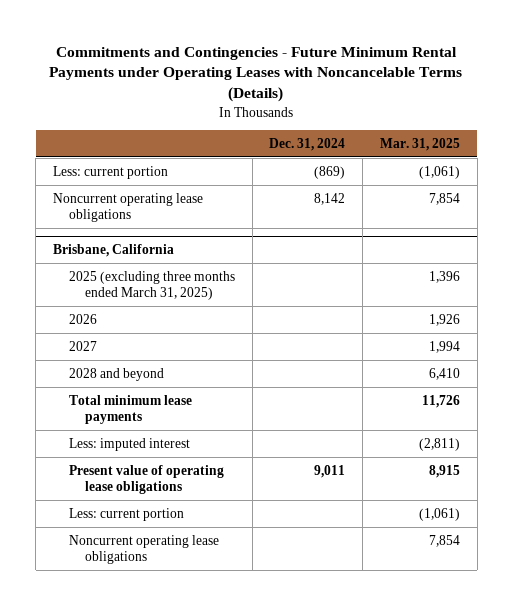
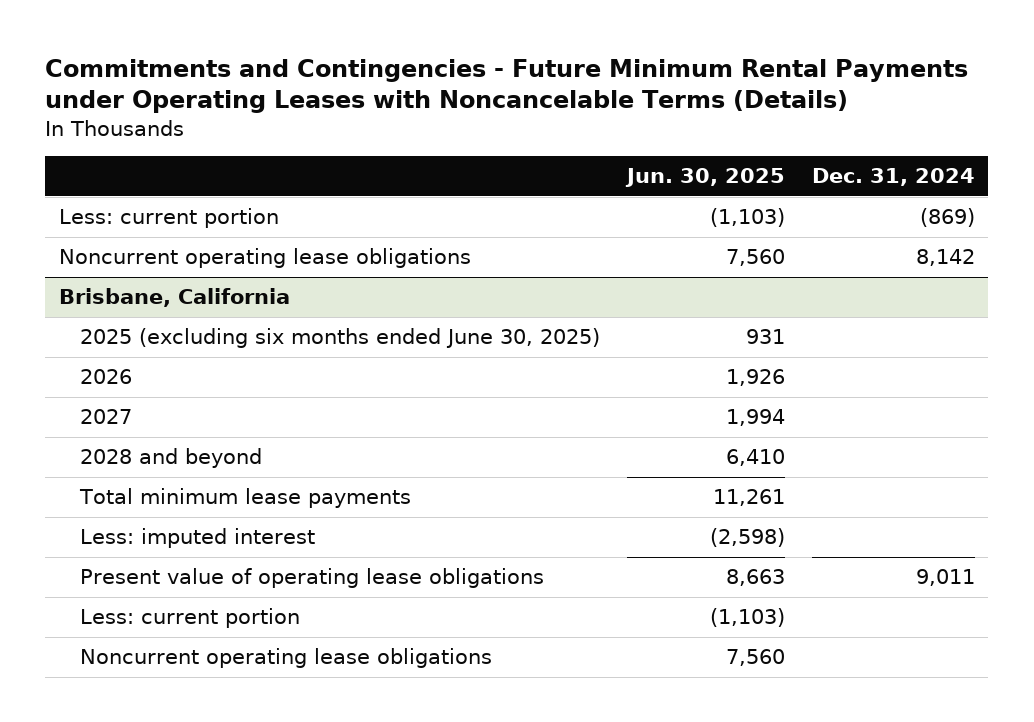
[379,137,460,151] Mar. 31, 2025 -> none
none -> [625,168,786,188] Jun. 30, 2025
[68,270,235,301] 2025 (excluding three months ended March 31, 2025) -> [80,328,601,349] 2025 (excluding six months ended June 30, 2025)

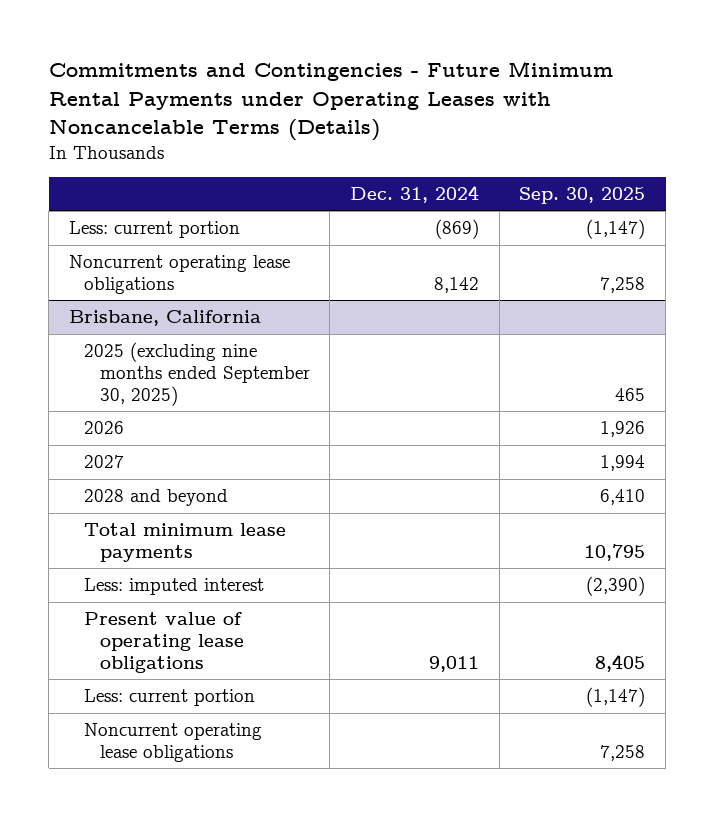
[625,168,786,188] Jun. 30, 2025 -> none
none -> [519,186,646,204] Sep. 30, 2025
[80,328,601,349] 2025 (excluding six months ended June 30, 2025) -> [84,342,310,406] 2025 (excluding nine months ended September 30, 2025)

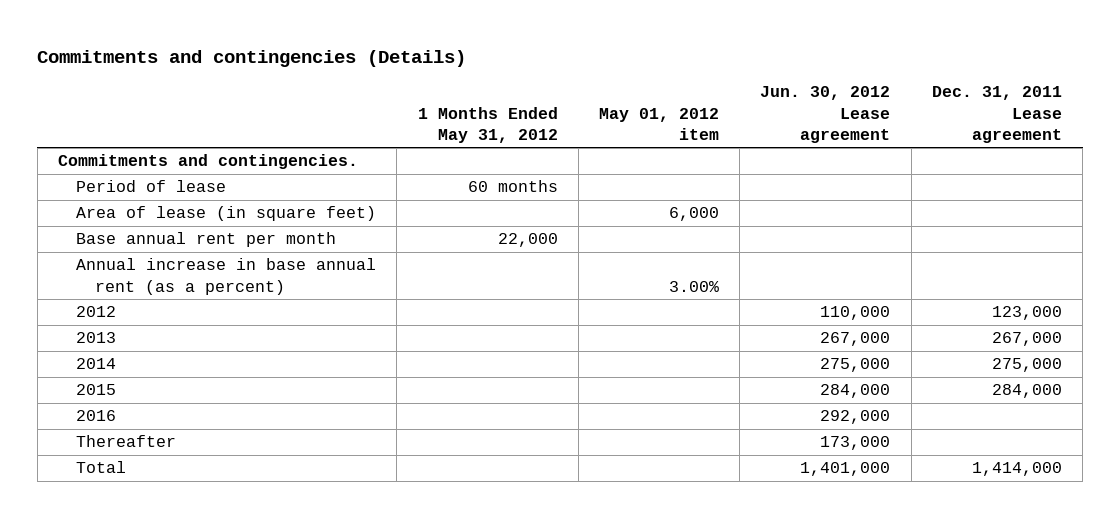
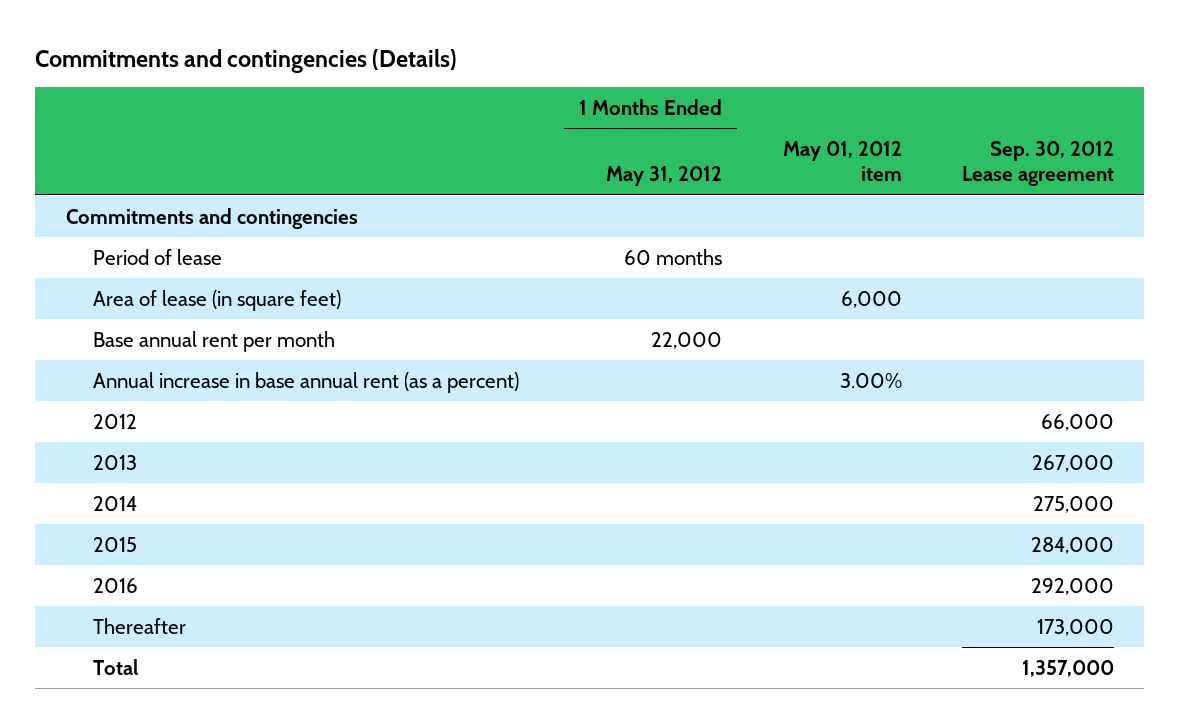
[760,86,891,143] Jun. 30, 2012 Lease agreement -> none
[931,86,1062,143] Dec. 31, 2011 Lease agreement -> none
none -> [962,141,1115,187] Sep. 30, 2012 Lease agreement
[57,154,358,170] Commitments and contingencies. -> [65,207,358,229] Commitments and contingencies

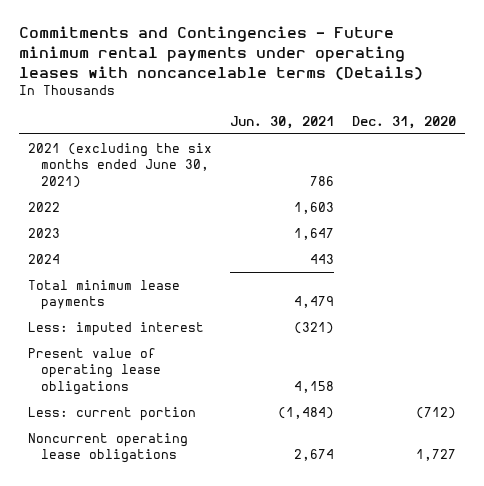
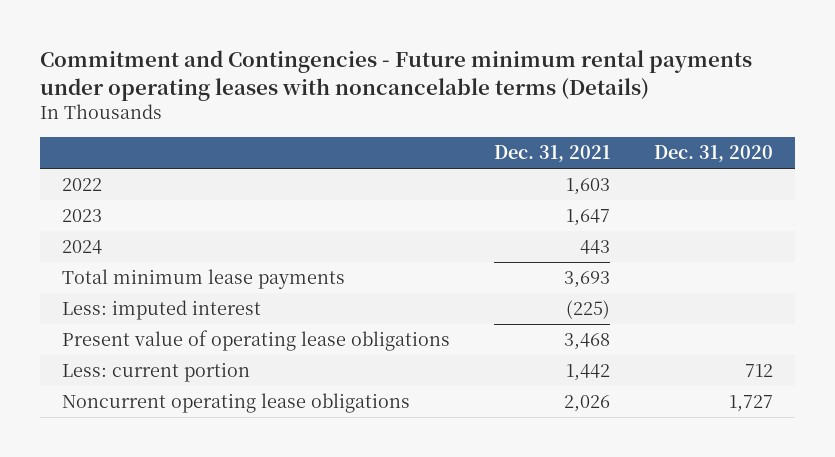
[18,26,423,80] Commitments and Contingencies - Future minimum rental payments under operating leases with noncancelable terms (Details) -> [39,50,752,102] Commitment and Contingencies - Future minimum rental payments under operating leases with noncancelable terms (Details)
[230,115,335,129] Jun. 30, 2021 -> none
none -> [494,145,611,163] Dec. 31, 2021
[27,142,212,188] 2021 (excluding the six months ended June 30, 2021) -> none
[416,406,457,419] (712) -> [745,363,774,377] 712

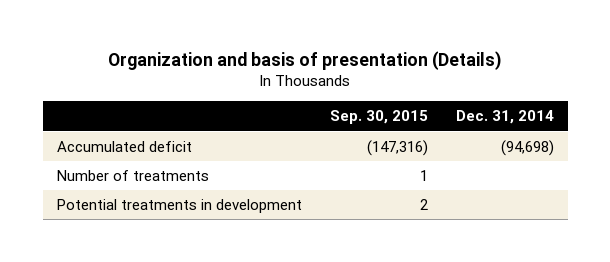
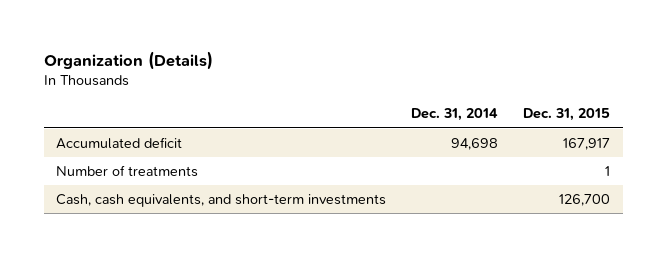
[108,50,503,70] Organization and basis of presentation (Details) -> [43,50,213,70] Organization (Details)
[329,110,428,125] Sep. 30, 2015 -> none
none -> [523,108,611,122] Dec. 31, 2015
[500,139,554,156] (94,698) -> [451,137,499,150] 94,698
[56,198,302,213] Potential treatments in development -> none
none -> [56,193,387,207] Cash, cash equivalents, and short-term investments

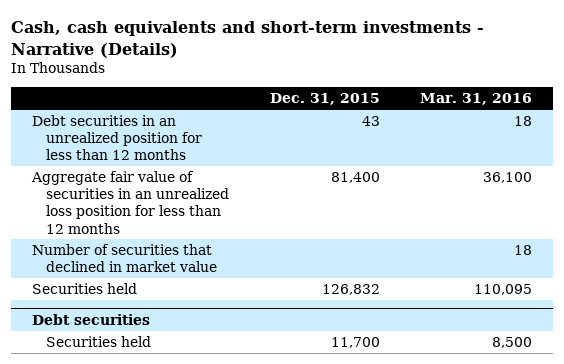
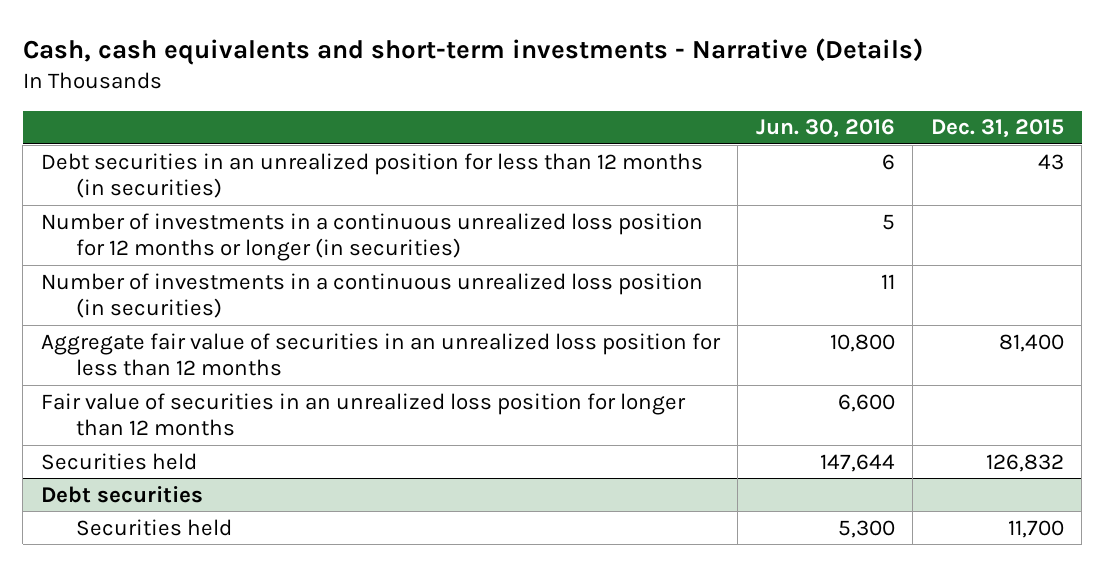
[420,93,533,106] Mar. 31, 2016 -> none
none -> [755,119,895,139] Jun. 30, 2016
[31,115,202,161] Debt securities in an unrealized position for less than 12 months -> [40,152,703,199] Debt securities in an unrealized position for less than 12 months (in securities)
none -> [40,212,703,262] Number of investments in a continuous unrealized loss position for 12 months or longer (in securities)
none -> [40,272,703,319] Number of investments in a continuous unrealized loss position (in securities)
[31,244,217,273] Number of securities that declined in market value -> none
none -> [40,392,686,437] Fair value of securities in an unrealized loss position for longer than 12 months

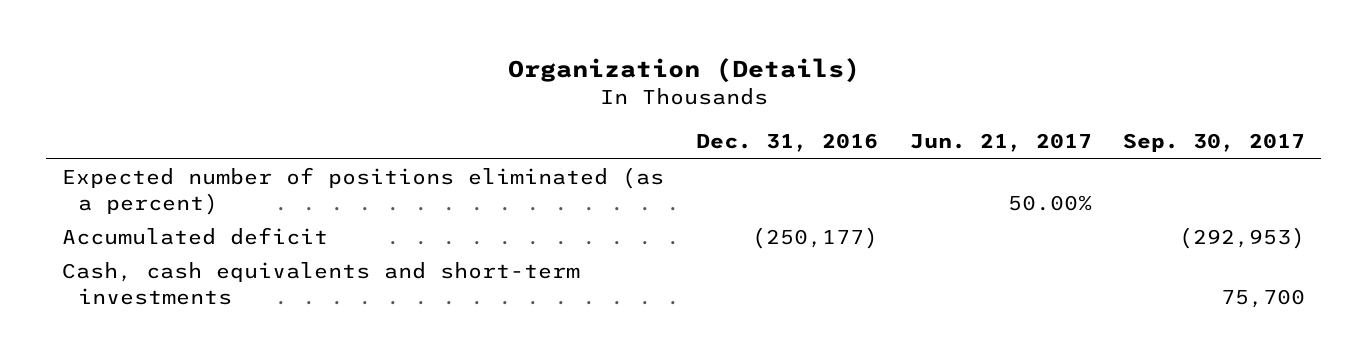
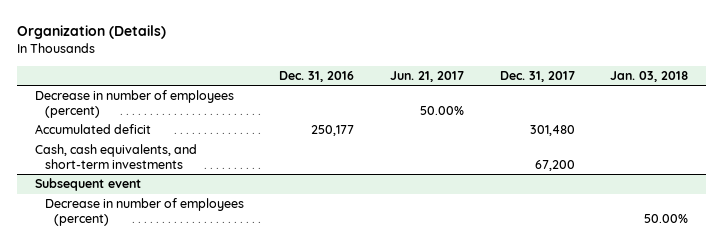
[1123,133,1306,153] Sep. 30, 2017 -> none
none -> [499,70,575,82] Dec. 31, 2017
none -> [610,70,689,82] Jan. 03, 2018
[62,167,665,215] Expected number of positions eliminated (as a percent) -> [35,90,235,118] Decrease in number of employees (percent)
[752,227,879,250] (250,177) -> [311,125,355,137] 250,177
[62,262,581,305] Cash, cash equivalents and short-term investments -> [35,144,198,169] Cash, cash equivalents, and short-term investments
none -> [35,178,142,192] Subsequent event
none -> [44,198,244,226] Decrease in number of employees (percent)

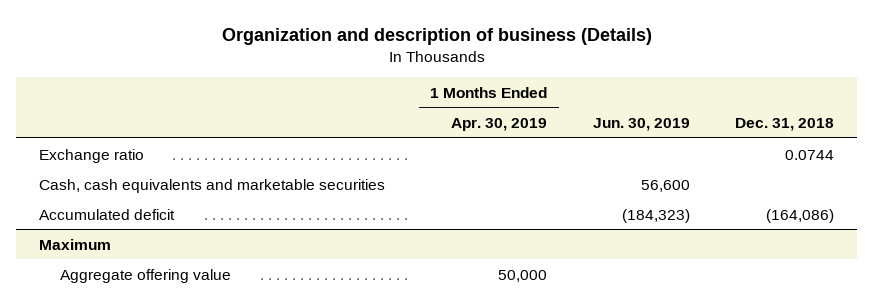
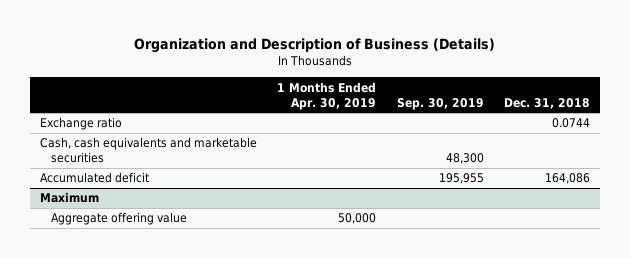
[221,27,652,45] Organization and description of business (Details) -> [133,37,495,53] Organization and Description of Business (Details)
[592,118,690,132] Jun. 30, 2019 -> none
none -> [396,97,484,110] Sep. 30, 2019
[766,208,835,223] (164,086) -> [545,173,591,185] 164,086

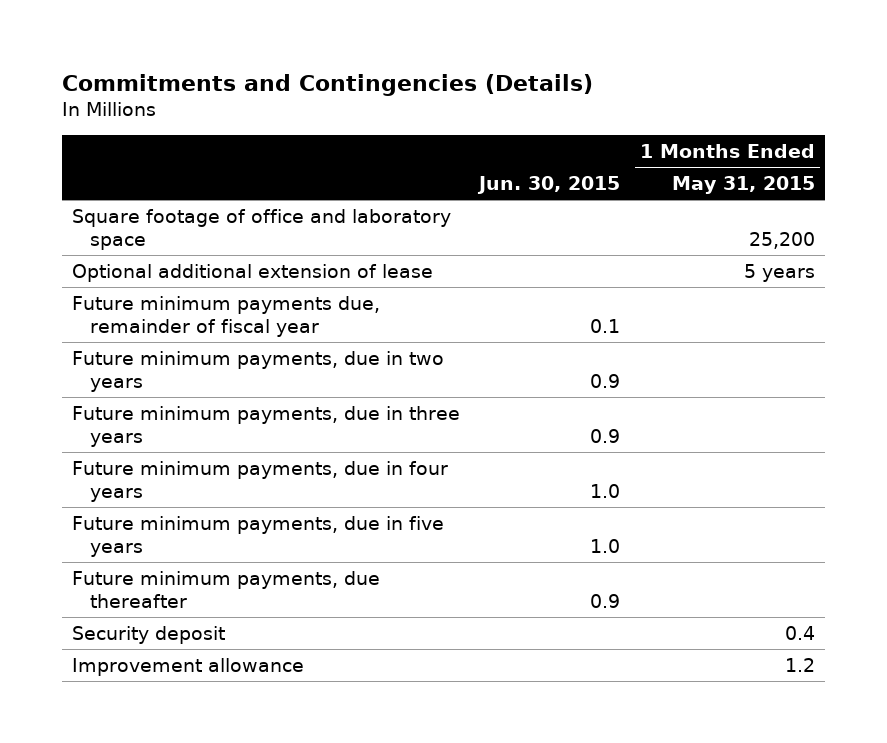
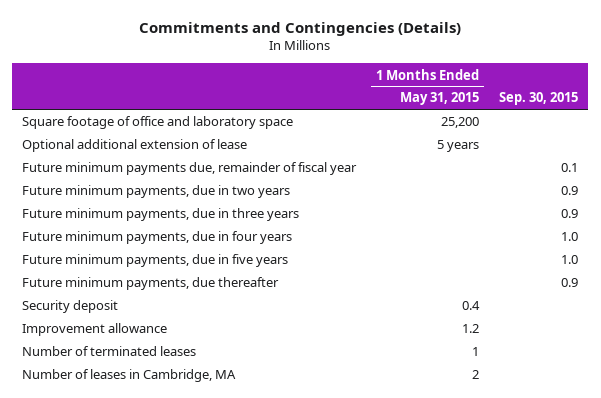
[477,176,621,195] Jun. 30, 2015 -> none
none -> [499,92,579,106] Sep. 30, 2015
none -> [22,346,197,357] Number of terminated leases
none -> [22,369,237,383] Number of leases in Cambridge, MA

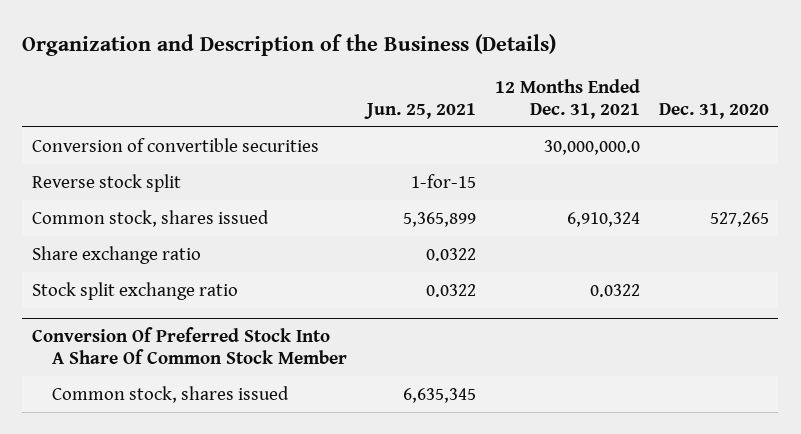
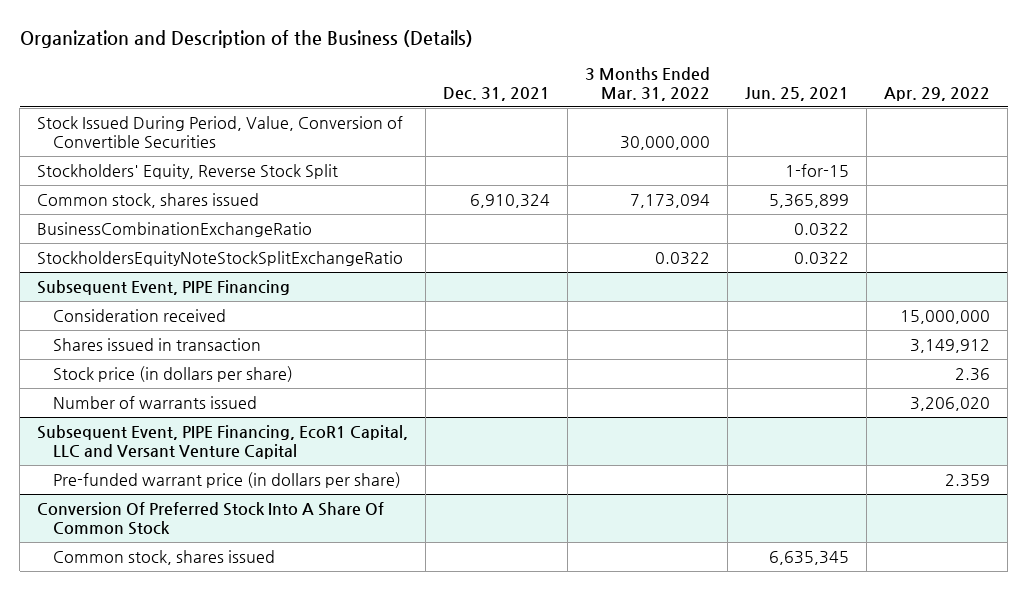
[494,79,640,119] 12 Months Ended Dec. 31, 2021 -> none
[658,102,769,119] Dec. 31, 2020 -> none
none -> [443,86,551,101] Dec. 31, 2021
none -> [585,66,711,101] 3 Months Ended Mar. 31, 2022
none -> [884,86,991,101] Apr. 29, 2022
[31,137,319,152] Conversion of convertible securities -> [37,115,404,148] Stock Issued During Period, Value, Conversion of Convertible Securities
[31,173,181,192] Reverse stock split -> [37,163,339,179] Stockholders' Equity, Reverse Stock Split
[31,245,201,264] Share exchange ratio -> [37,221,313,237] BusinessCombinationExchangeRatio
[31,281,238,300] Stock split exchange ratio -> [37,250,404,266] StockholdersEquityNoteStockSplitExchangeRatio
none -> [37,279,291,295] Subsequent Event, PIPE Financing
none -> [52,308,226,322] Consideration received
none -> [52,337,261,351] Shares issued in transaction
none -> [52,365,293,382] Stock price (in dollars per share)
none -> [52,395,257,409] Number of warrants issued
none -> [37,424,409,459] Subsequent Event, PIPE Financing, EcoR1 Capital, LLC and Versant Venture Capital
none -> [52,471,401,488] Pre-funded warrant price (in dollars per share)
[31,327,348,364] Conversion Of Preferred Stock Into A Share Of Common Stock Member -> [37,501,385,535] Conversion Of Preferred Stock Into A Share Of Common Stock

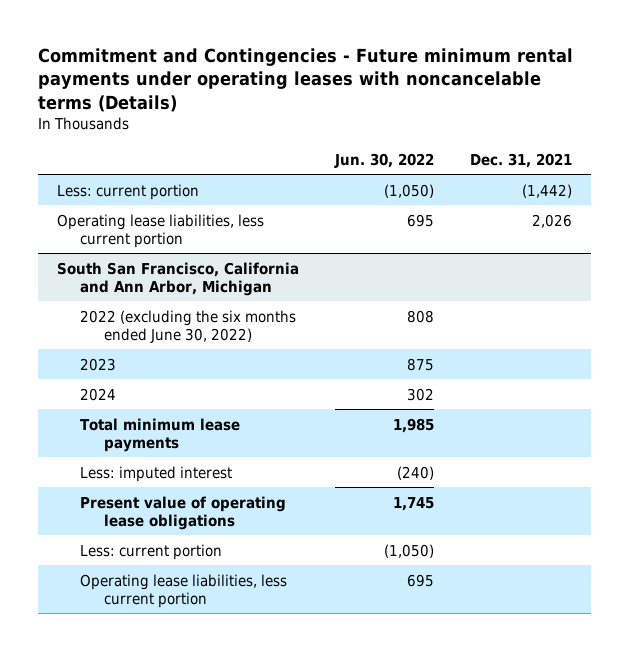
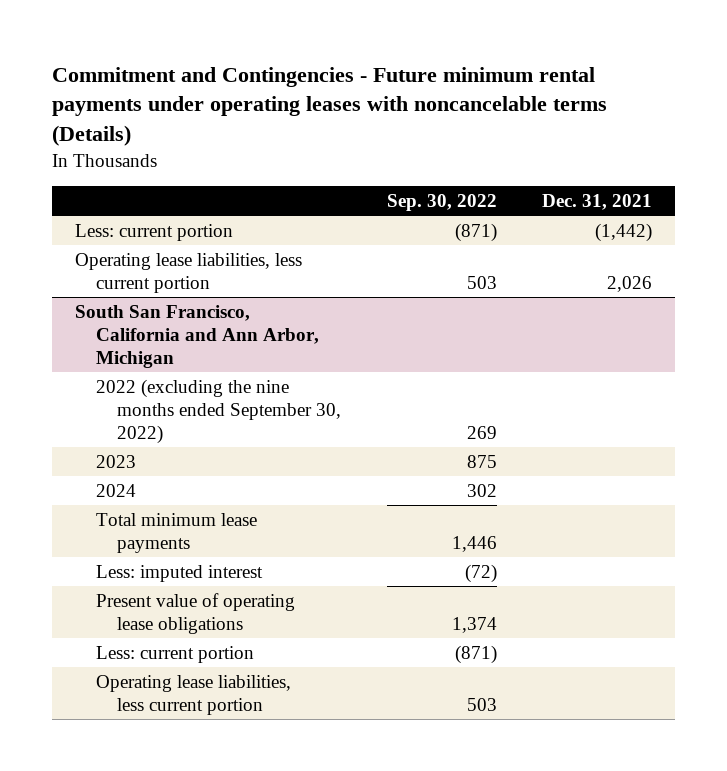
[334,152,435,168] Jun. 30, 2022 -> none
none -> [386,194,497,212] Sep. 30, 2022
[80,309,297,343] 2022 (excluding the six months ended June 30, 2022) -> [96,378,342,445] 2022 (excluding the nine months ended September 30, 2022)

